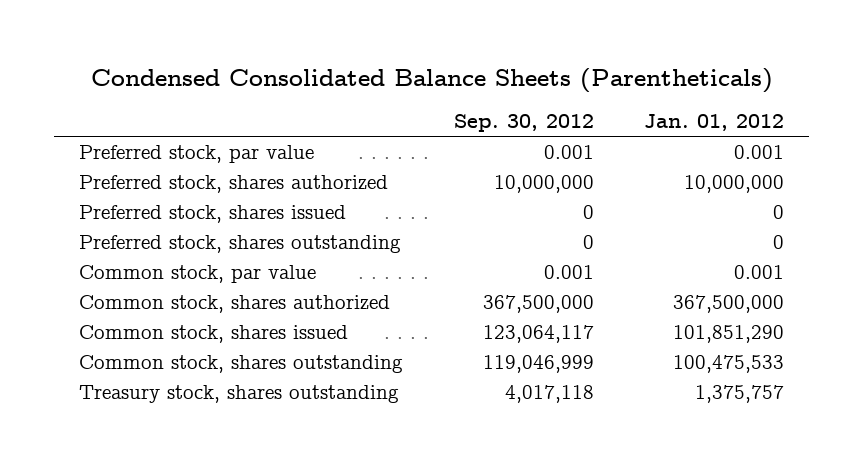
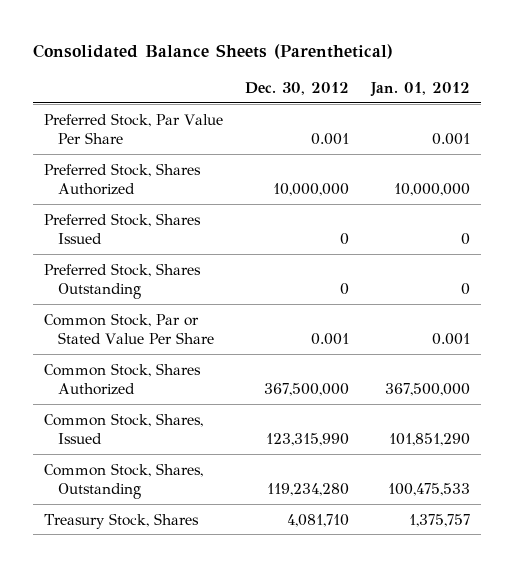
[90,67,773,93] Condensed Consolidated Balance Sheets (Parentheticals) -> [33,44,394,60] Consolidated Balance Sheets (Parenthetical)
[453,114,594,133] Sep. 30, 2012 -> none
none -> [245,81,350,95] Dec. 30, 2012
[79,145,315,164] Preferred stock, par value -> [44,112,224,145] Preferred Stock, Par Value Per Share
[79,175,389,194] Preferred stock, shares authorized -> [44,162,202,196] Preferred Stock, Shares Authorized
[79,205,347,224] Preferred stock, shares issued -> [44,212,202,245] Preferred Stock, Shares Issued
[79,235,402,254] Preferred stock, shares outstanding -> [44,262,202,300] Preferred Stock, Shares Outstanding
[79,265,317,284] Common stock, par value -> [44,312,215,345] Common Stock, Par or Stated Value Per Share
[79,295,391,314] Common stock, shares authorized -> [44,362,202,396] Common Stock, Shares Authorized
[79,325,349,344] Common stock, shares issued -> [44,412,204,445] Common Stock, Shares, Issued
[79,355,404,374] Common stock, shares outstanding -> [44,462,204,500] Common Stock, Shares, Outstanding
[79,385,400,404] Treasury stock, shares outstanding -> [44,512,200,529] Treasury Stock, Shares

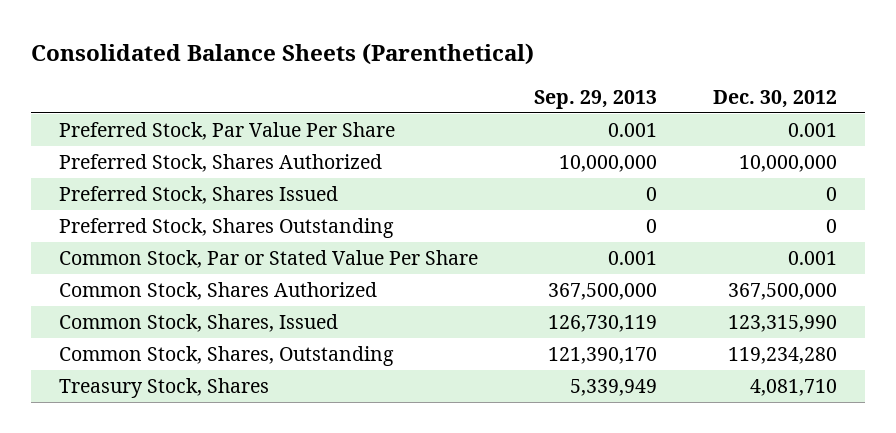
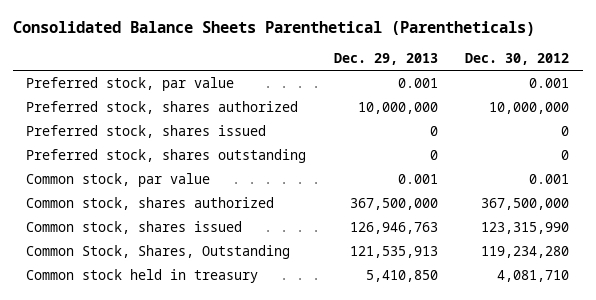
[30,43,534,66] Consolidated Balance Sheets (Parenthetical) -> [12,21,535,37] Consolidated Balance Sheets Parenthetical (Parentheticals)
[533,89,657,109] Sep. 29, 2013 -> none
none -> [333,53,438,66] Dec. 29, 2013
[58,122,395,141] Preferred Stock, Par Value Per Share -> [26,76,235,91] Preferred stock, par value
[58,154,382,173] Preferred Stock, Shares Authorized -> [26,100,299,114] Preferred stock, shares authorized
[58,186,338,205] Preferred Stock, Shares Issued -> [26,124,267,138] Preferred stock, shares issued
[58,218,394,239] Preferred Stock, Shares Outstanding -> [26,148,307,163] Preferred stock, shares outstanding
[58,250,478,269] Common Stock, Par or Stated Value Per Share -> [26,172,211,187] Common stock, par value
[58,282,377,301] Common Stock, Shares Authorized -> [26,196,275,210] Common stock, shares authorized
[58,314,338,333] Common Stock, Shares, Issued -> [26,220,243,234] Common stock, shares issued
[58,378,269,399] Treasury Stock, Shares -> [26,268,259,283] Common stock held in treasury

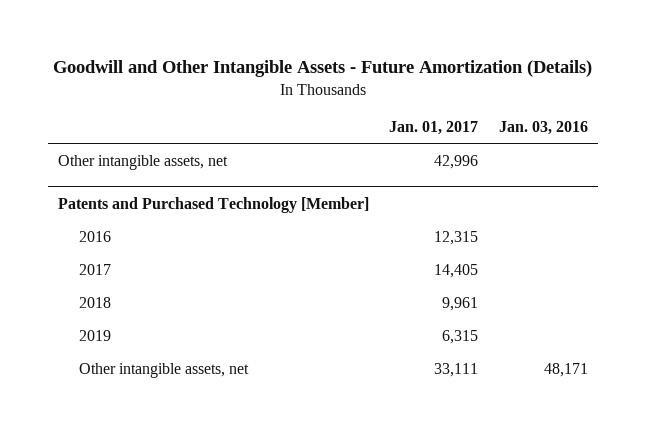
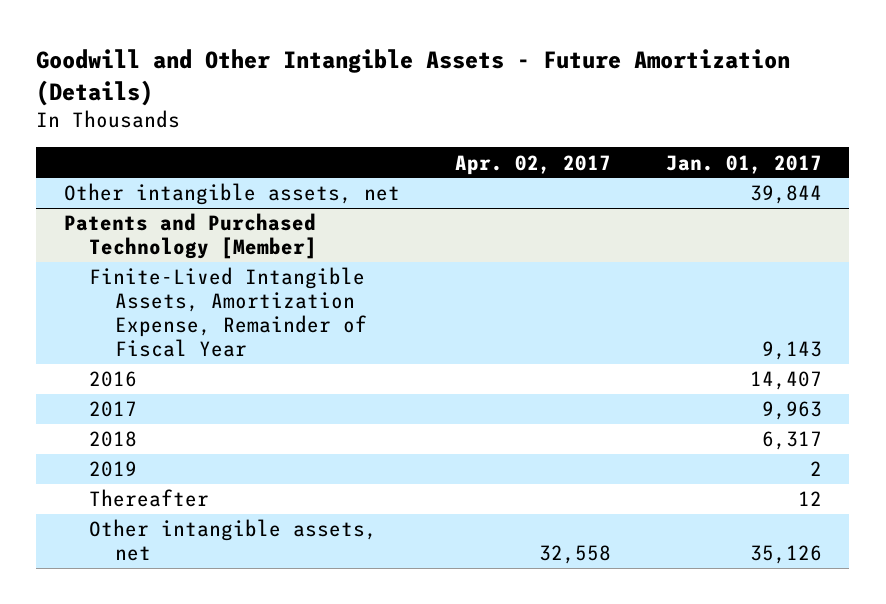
[498,121,588,136] Jan. 03, 2016 -> none
none -> [454,154,611,175] Apr. 02, 2017
[434,154,479,169] 42,996 -> [749,185,822,205] 39,844
none -> [89,267,367,357] Finite-Lived Intangible Assets, Amortization Expense, Remainder of Fiscal Year
[434,230,479,245] 12,315 -> [749,371,822,391] 14,407
[434,263,479,278] 14,405 -> [761,401,822,421] 9,963
[442,296,479,311] 9,961 -> [761,431,822,451] 6,317
[442,329,479,344] 6,315 -> [809,461,822,477] 2
none -> [89,489,210,508] Thereafter
[434,362,479,377] 33,111 -> [749,545,822,565] 35,126

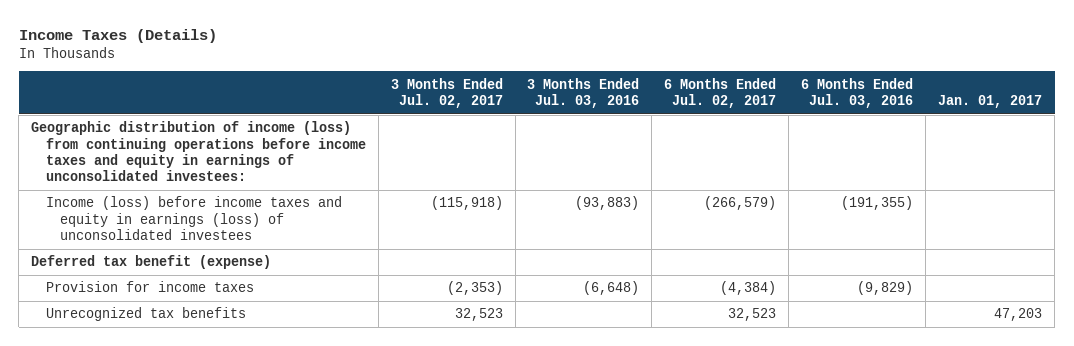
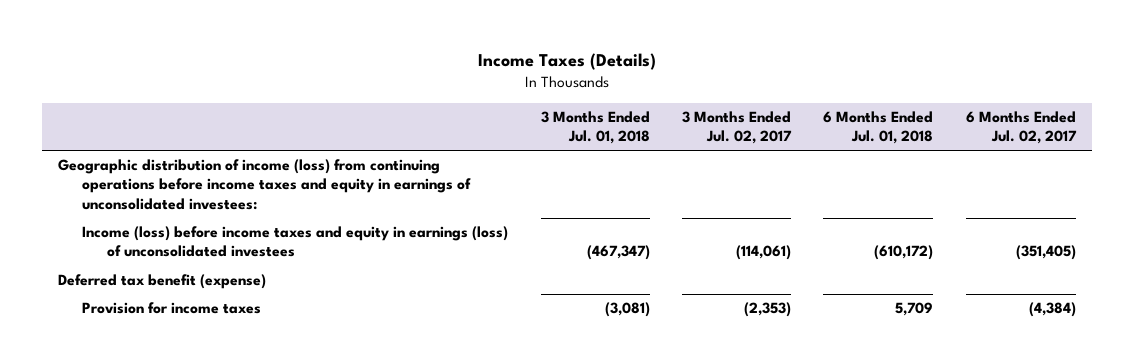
[527,77,640,109] 3 Months Ended Jul. 03, 2016 -> none
[801,77,914,109] 6 Months Ended Jul. 03, 2016 -> none
[938,95,1043,109] Jan. 01, 2017 -> none
none -> [540,111,650,145] 3 Months Ended Jul. 01, 2018
none -> [823,111,934,145] 6 Months Ended Jul. 01, 2018
[430,196,503,211] (115,918) -> [736,245,792,261] (114,061)
[704,196,777,211] (266,579) -> [1015,245,1076,261] (351,405)
[45,307,246,322] Unrecognized tax benefits -> none

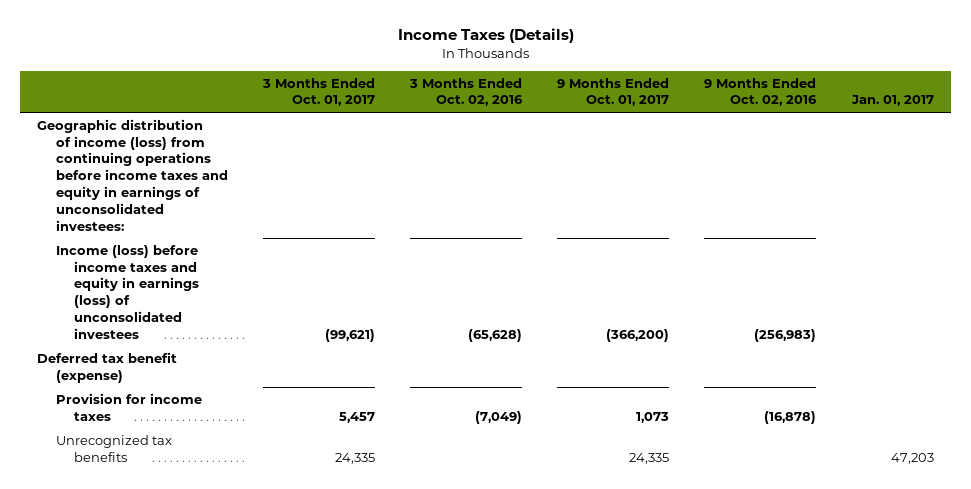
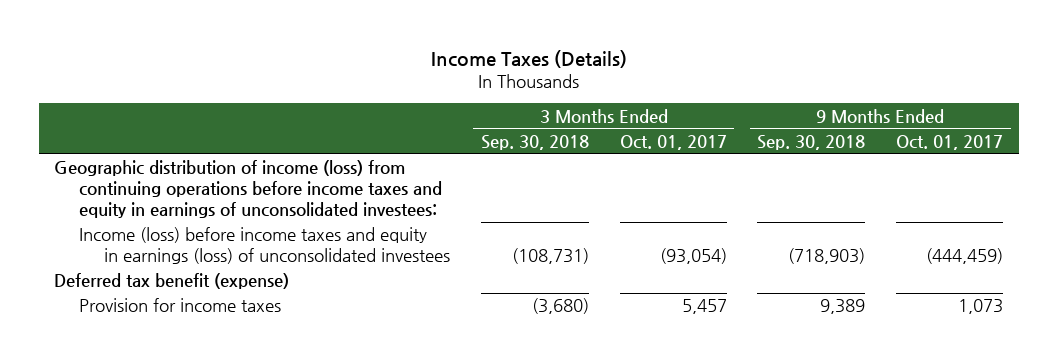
[409,77,524,107] 3 Months Ended Oct. 02, 2016 -> none
[704,77,818,107] 9 Months Ended Oct. 02, 2016 -> none
[850,95,934,107] Jan. 01, 2017 -> none
none -> [480,134,589,150] Sep. 30, 2018
none -> [757,134,866,150] Sep. 30, 2018
[324,328,375,342] (99,621) -> [659,248,727,265] (93,054)
[606,328,670,342] (366,200) -> [926,248,1004,265] (444,459)
[55,434,172,462] Unrecognized tax benefits -> none

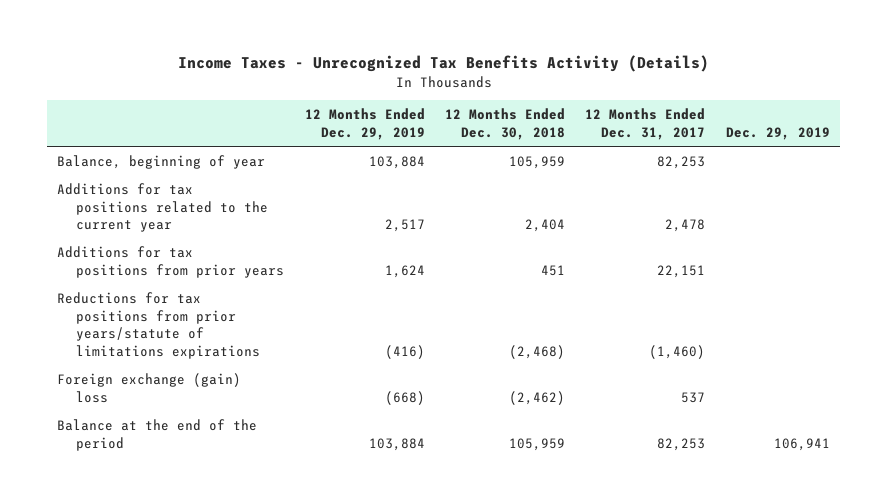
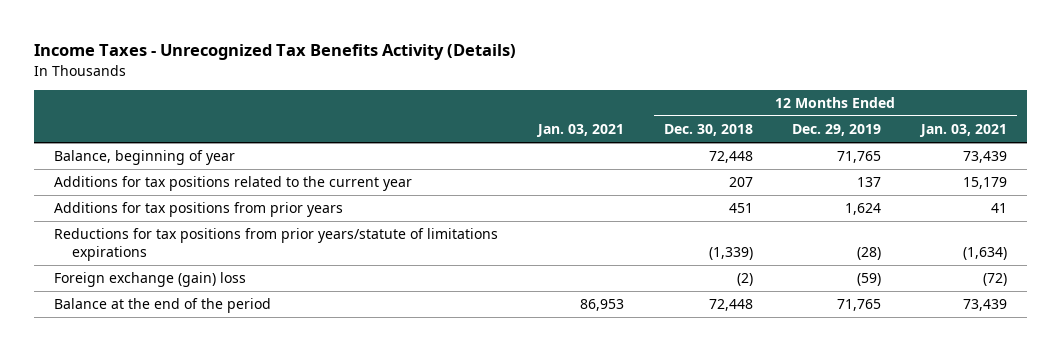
[585,108,706,140] 12 Months Ended Dec. 31, 2017 -> none
[725,126,830,140] Dec. 29, 2019 -> none
none -> [535,124,624,138] Jan. 03, 2021
none -> [918,124,1007,138] Jan. 03, 2021
[368,156,425,170] 103,884 -> [837,151,882,164] 71,765
[509,156,566,170] 105,959 -> [708,151,753,164] 72,448
[384,219,425,233] 2,517 -> [857,177,882,188] 137
[525,219,566,233] 2,404 -> [728,177,753,188] 207
[384,344,425,359] (416) -> [857,246,882,260] (28)
[509,344,566,359] (2,468) -> [708,246,753,260] (1,339)
[384,390,425,405] (668) -> [857,273,882,287] (59)
[509,390,566,405] (2,462) -> [736,273,753,287] (2)
[368,437,425,451] 103,884 -> [837,299,882,312] 71,765
[509,437,566,451] 105,959 -> [708,299,753,312] 72,448

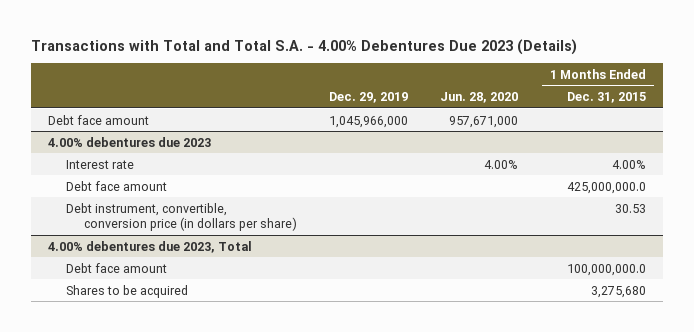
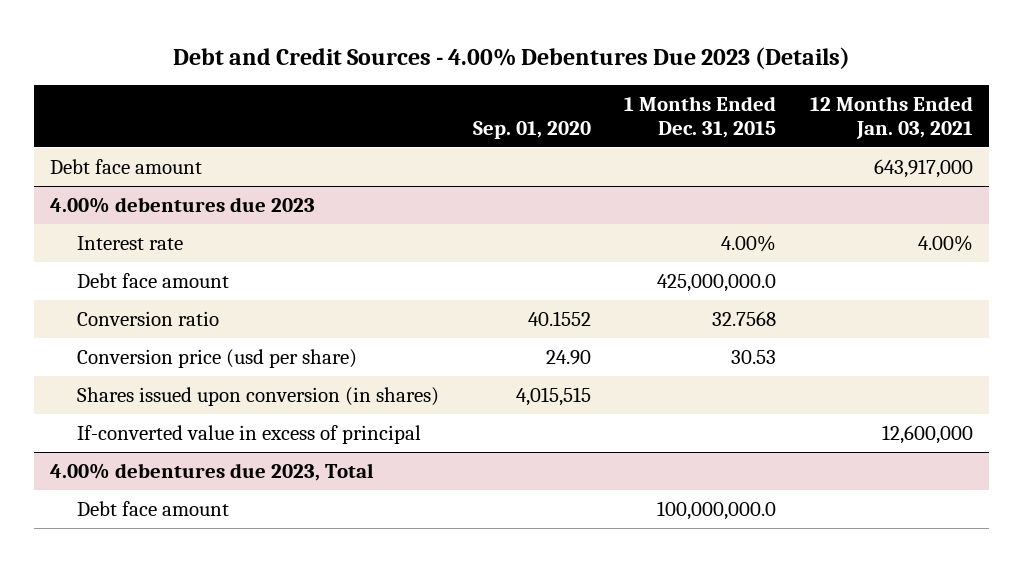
[31,38,578,55] Transactions with Total and Total S.A. - 4.00% Debentures Due 2023 (Details) -> [172,47,850,70] Debt and Credit Sources - 4.00% Debentures Due 2023 (Details)
[329,91,409,103] Dec. 29, 2019 -> none
[440,91,519,103] Jun. 28, 2020 -> none
none -> [472,120,591,139] Sep. 01, 2020
none -> [809,96,973,139] 12 Months Ended Jan. 03, 2021
none -> [77,310,220,326] Conversion ratio
[65,202,297,232] Debt instrument, convertible, conversion price (in dollars per share) -> [77,348,358,368] Conversion price (usd per share)
none -> [77,386,440,406] Shares issued upon conversion (in shares)
none -> [77,424,422,444] If-converted value in excess of principal
[65,284,188,298] Shares to be acquired -> none

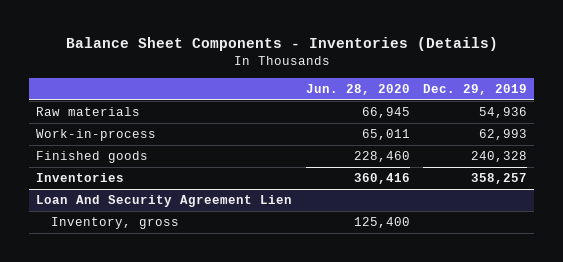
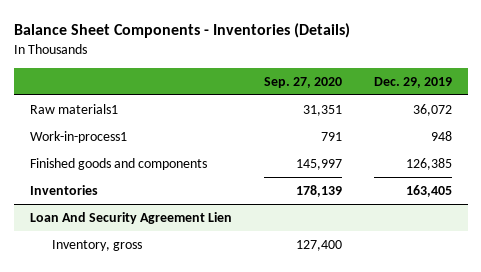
[305,83,410,95] Jun. 28, 2020 -> none
none -> [263,77,342,89] Sep. 27, 2020
[35,107,140,117] Raw materials -> [29,103,118,114] Raw materials1
[479,107,528,119] 54,936 -> [412,103,452,116] 36,072
[35,129,156,142] Work-in-process -> [29,130,127,143] Work-in-process1
[479,129,528,141] 62,993 -> [430,130,452,141] 948
[35,151,148,164] Finished goods -> [29,157,207,170] Finished goods and components
[471,151,528,163] 240,328 -> [405,157,452,170] 126,385
[471,173,528,185] 358,257 -> [405,184,452,197] 163,405

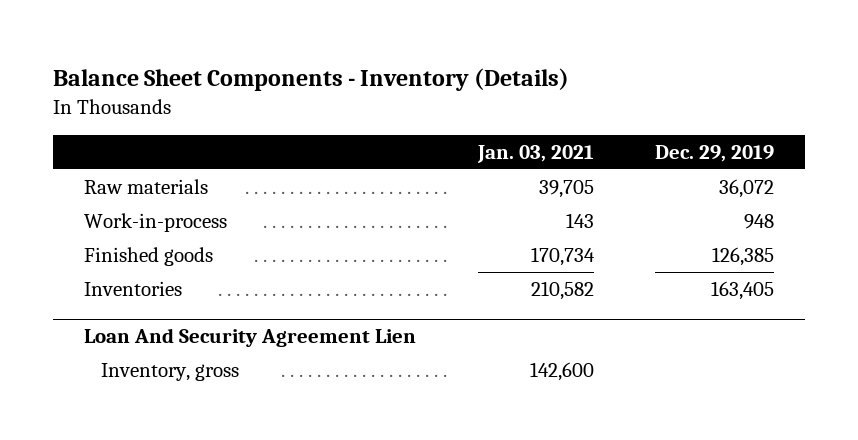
[13,23,350,39] Balance Sheet Components - Inventories (Details) -> [53,67,570,91] Balance Sheet Components - Inventory (Details)
[263,77,342,89] Sep. 27, 2020 -> none
none -> [476,144,594,163] Jan. 03, 2021
[29,103,118,114] Raw materials1 -> [84,179,209,195] Raw materials
[29,130,127,143] Work-in-process1 -> [84,213,228,233] Work-in-process
[29,157,207,170] Finished goods and components -> [84,247,214,267] Finished goods

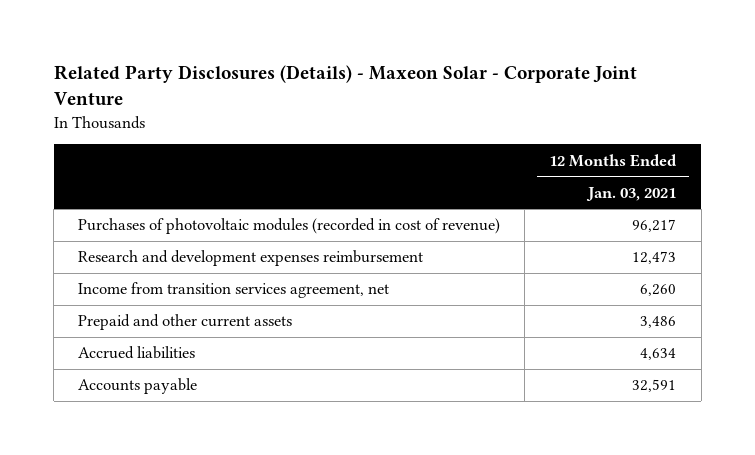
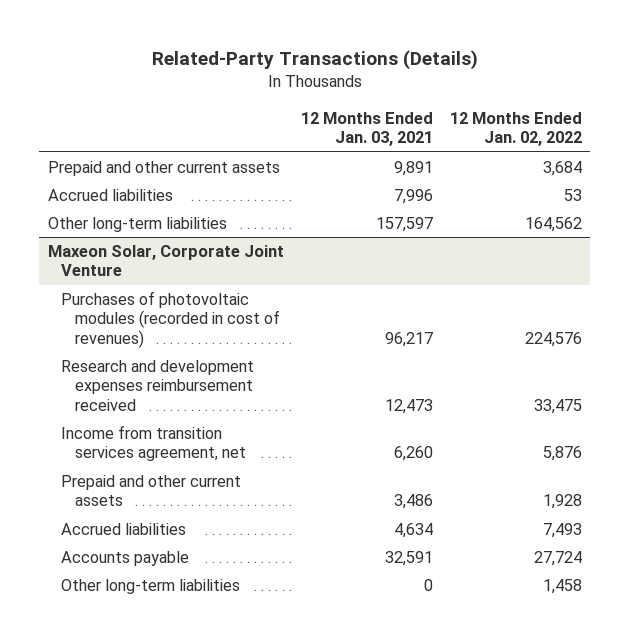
[53,65,637,107] Related Party Disclosures (Details) - Maxeon Solar - Corporate Joint Venture -> [151,50,478,71] Related-Party Transactions (Details)
none -> [449,111,582,147] 12 Months Ended Jan. 02, 2022
none -> [47,161,280,177] Prepaid and other current assets
none -> [47,189,173,202] Accrued liabilities
none -> [47,217,227,233] Other long-term liabilities
none -> [47,245,284,277] Maxeon Solar, Corporate Joint Venture
[78,218,501,235] Purchases of photovoltaic modules (recorded in cost of revenue) -> [61,291,280,348] Purchases of photovoltaic modules (recorded in cost of revenues)
[78,250,424,267] Research and development expenses reimbursement -> [61,360,255,411] Research and development expenses reimbursement received
none -> [61,579,241,595] Other long-term liabilities

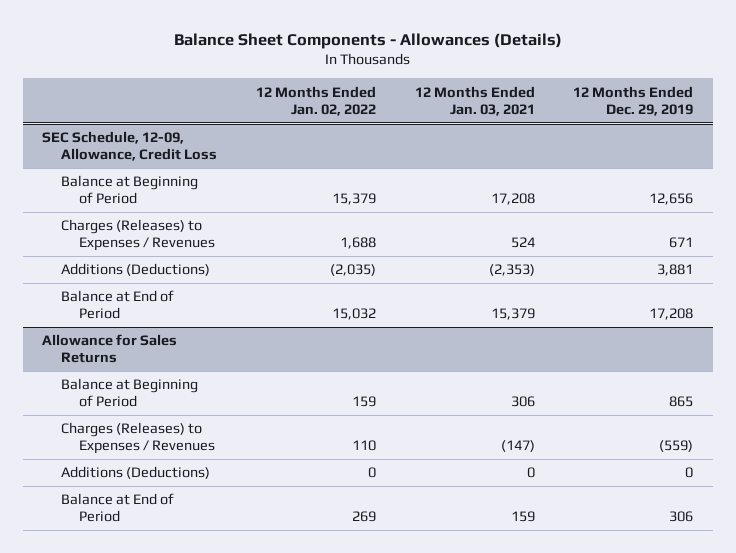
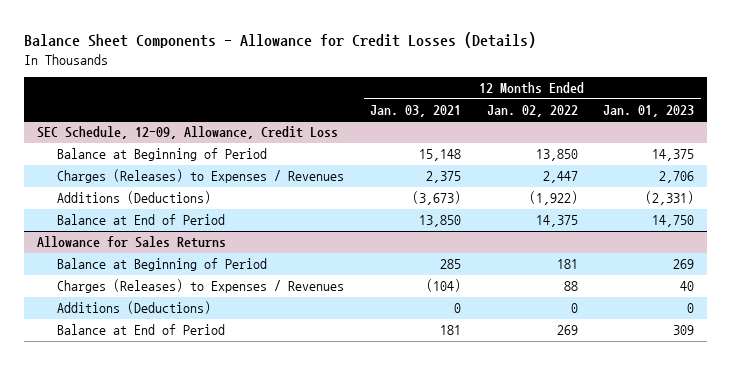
[173,32,562,49] Balance Sheet Components - Allowances (Details) -> [24,32,537,49] Balance Sheet Components - Allowance for Credit Losses (Details)
[573,85,694,116] 12 Months Ended Dec. 29, 2019 -> none
none -> [603,104,695,117] Jan. 01, 2023
[331,193,376,206] 15,379 -> [535,149,578,162] 13,850
[490,193,535,206] 17,208 -> [419,149,462,162] 15,148
[339,237,376,250] 1,688 -> [542,171,578,184] 2,447
[510,237,535,249] 524 -> [426,171,462,184] 2,375
[329,264,376,277] (2,035) -> [528,191,578,206] (1,922)
[488,264,535,277] (2,353) -> [412,191,462,206] (3,673)
[331,308,376,321] 15,032 -> [535,215,578,228] 14,375
[490,308,535,321] 15,379 -> [419,215,462,228] 13,850
[351,396,376,408] 159 -> [556,259,578,270] 181
[510,396,535,408] 306 -> [440,259,462,270] 285
[351,440,376,452] 110 -> [563,281,578,292] 88
[500,440,535,453] (147) -> [426,279,462,293] (104)
[510,511,535,523] 159 -> [440,325,462,336] 181

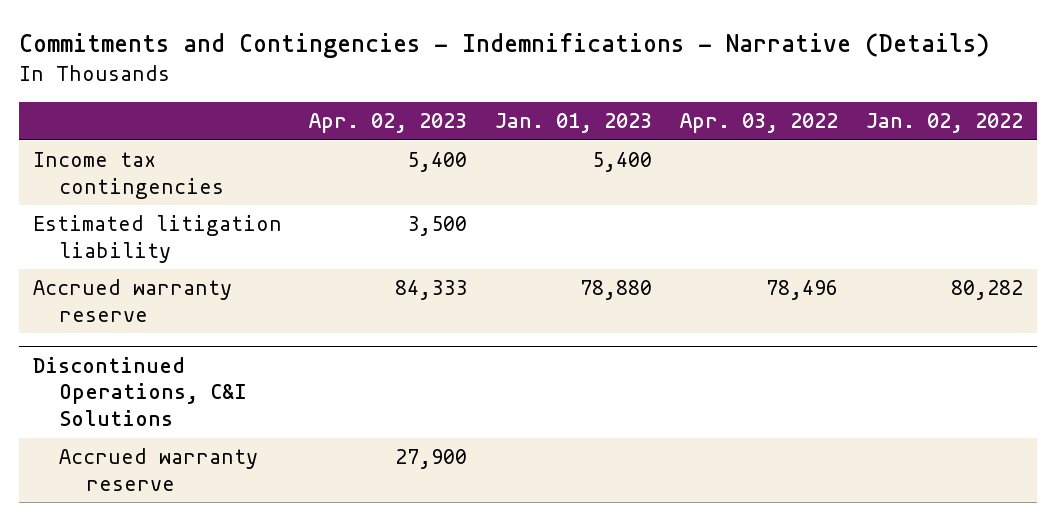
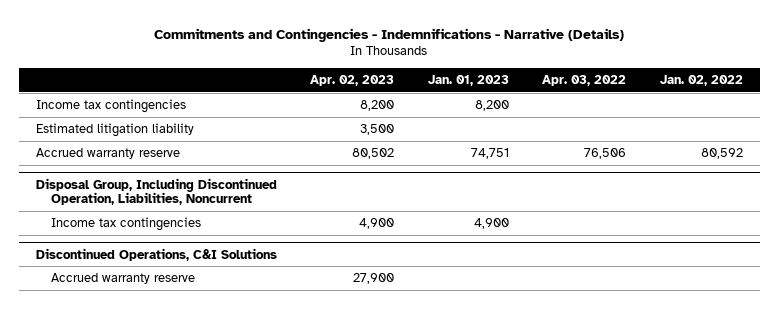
[407,152,468,173] 5,400 -> [360,100,395,112] 8,200
[592,152,653,173] 5,400 -> [474,100,509,112] 8,200
[395,280,468,301] 84,333 -> [352,148,395,160] 80,502
[580,280,653,301] 78,880 -> [470,148,509,160] 74,751
[765,280,838,301] 78,496 -> [584,148,627,160] 76,506
[950,280,1023,301] 80,282 -> [700,148,743,160] 80,592
none -> [36,177,278,206] Disposal Group, Including Discontinued Operation, Liabilities, Noncurrent
none -> [51,217,202,232] Income tax contingencies

